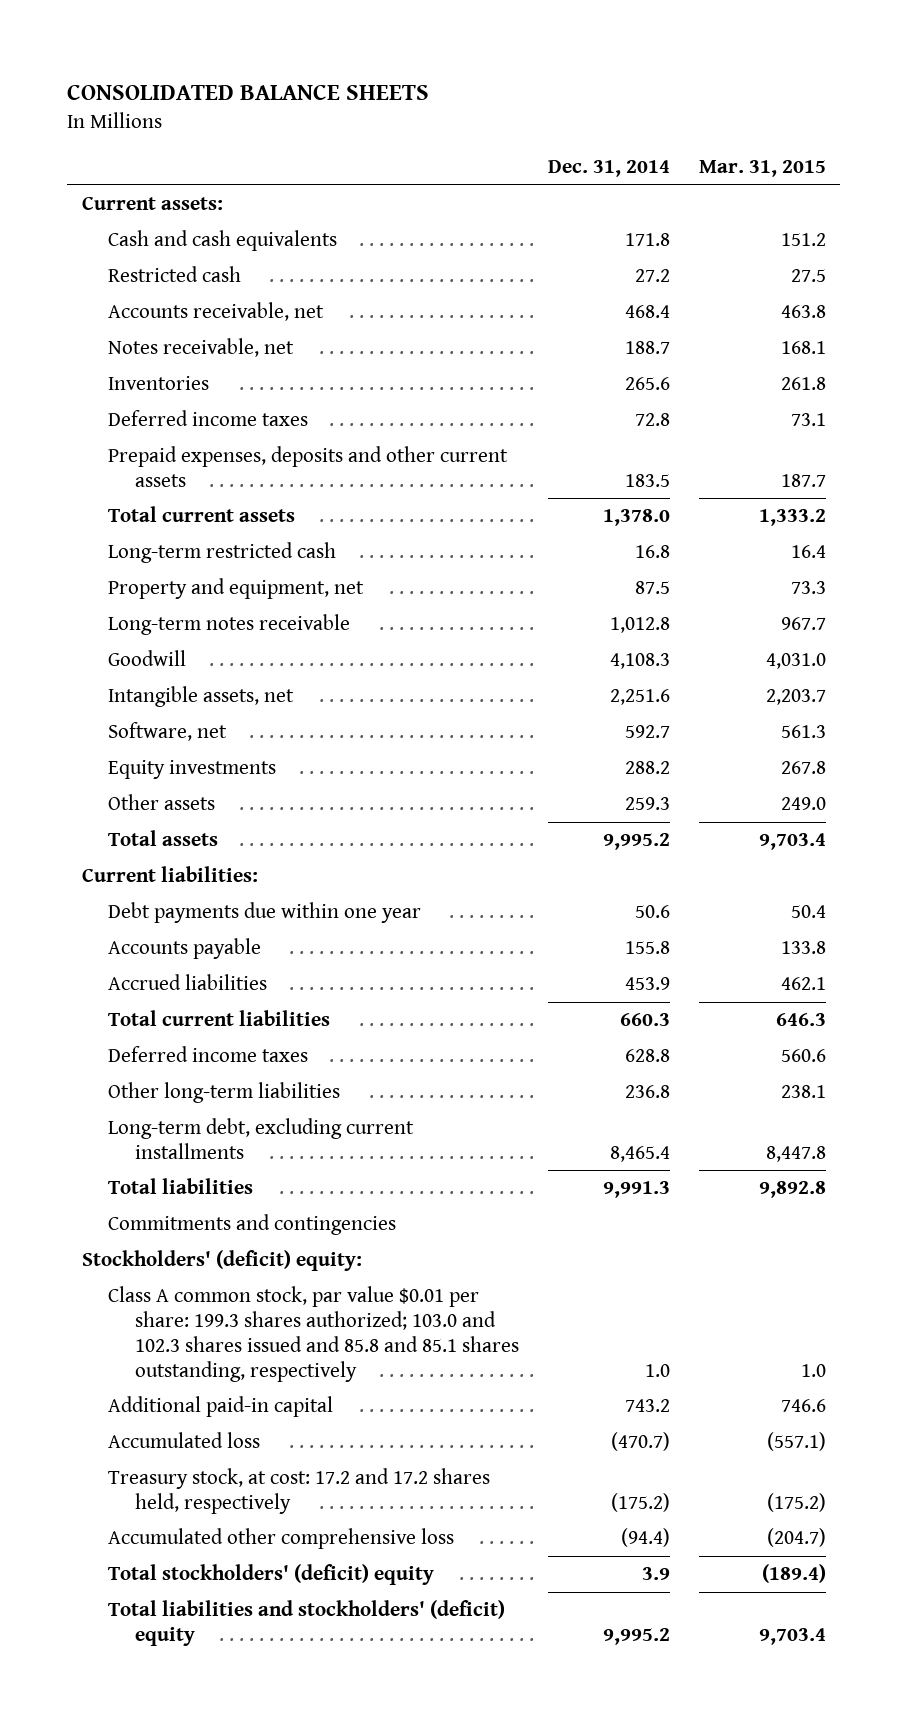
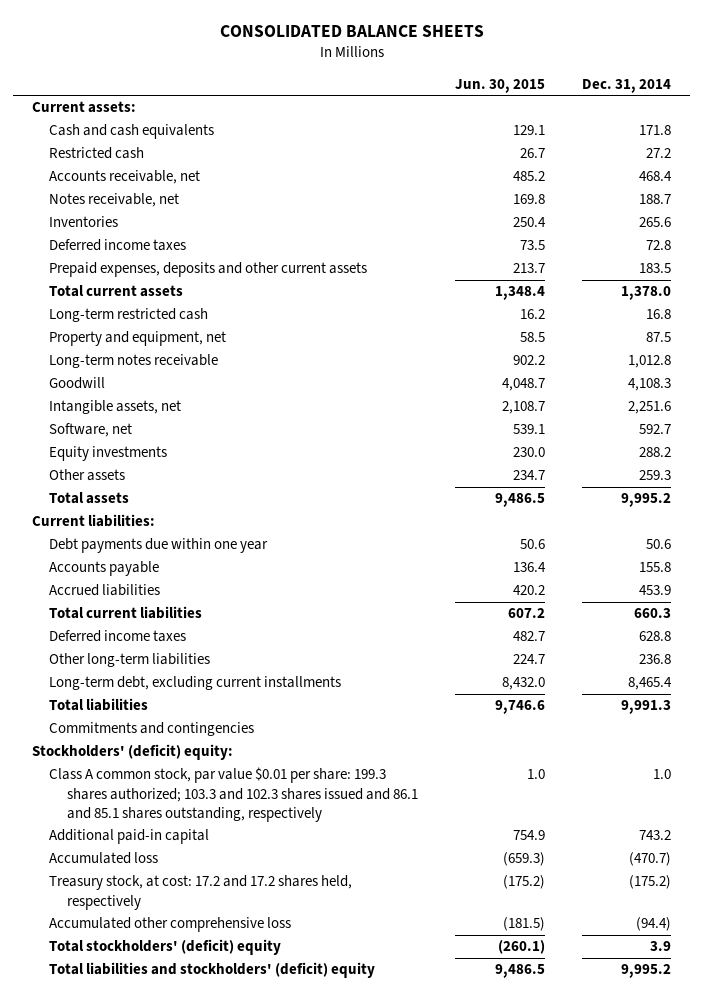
[698,160,826,178] Mar. 31, 2015 -> none
none -> [455,78,546,93] Jun. 30, 2015
[108,1286,520,1382] Class A common stock, par value $0.01 per share: 199.3 shares authorized; 103.0 and 102.3 shares issued and 85.8 and 85.1 shares outstanding, respectively -> [49,767,419,822] Class A common stock, par value $0.01 per share: 199.3 shares authorized; 103.3 and 102.3 shares issued and 86.1 and 85.1 shares outstanding, respectively

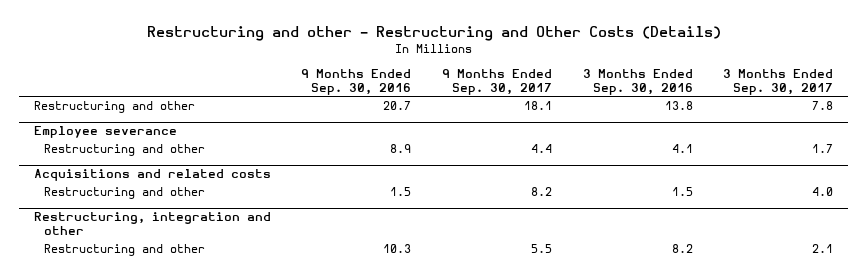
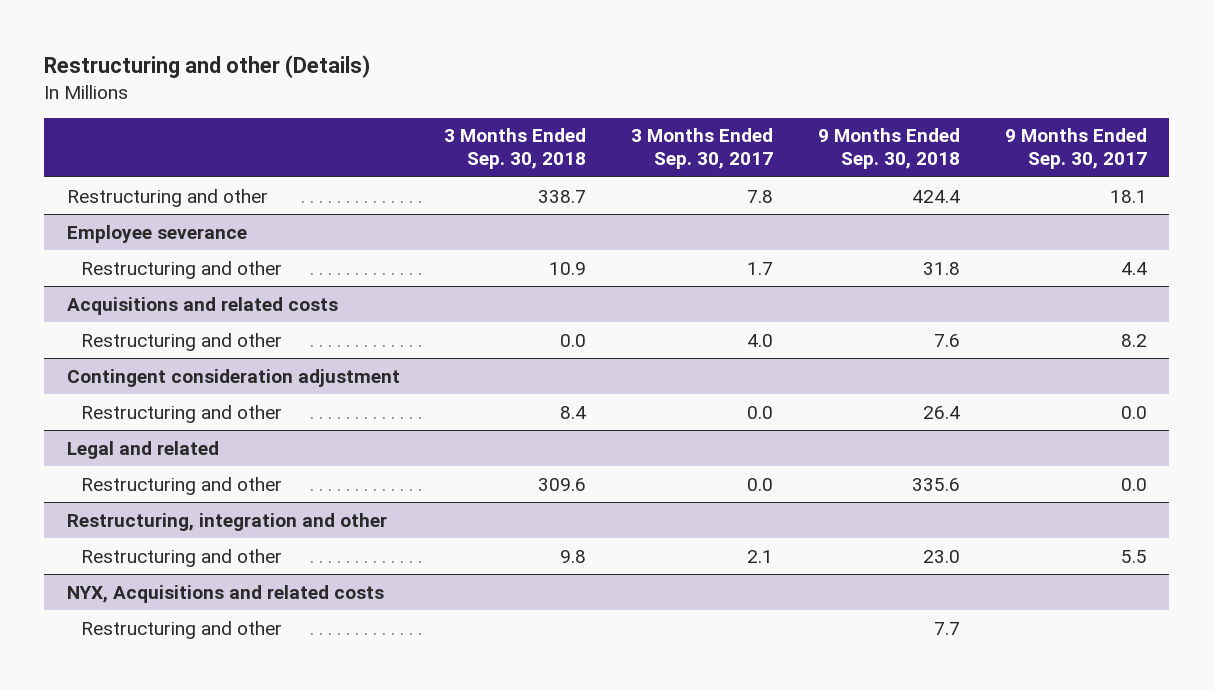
[146,25,721,41] Restructuring and other - Restructuring and Other Costs (Details) -> [44,55,371,79] Restructuring and other (Details)
[301,68,412,95] 9 Months Ended Sep. 30, 2016 -> none
[582,68,693,95] 3 Months Ended Sep. 30, 2016 -> none
none -> [444,128,587,170] 3 Months Ended Sep. 30, 2018
none -> [817,128,960,170] 9 Months Ended Sep. 30, 2018
none -> [66,368,400,387] Contingent consideration adjustment
none -> [80,404,282,423] Restructuring and other
none -> [66,440,219,459] Legal and related
none -> [80,476,282,495] Restructuring and other
none -> [66,584,384,603] NYX, Acquisitions and related costs
none -> [80,620,282,639] Restructuring and other

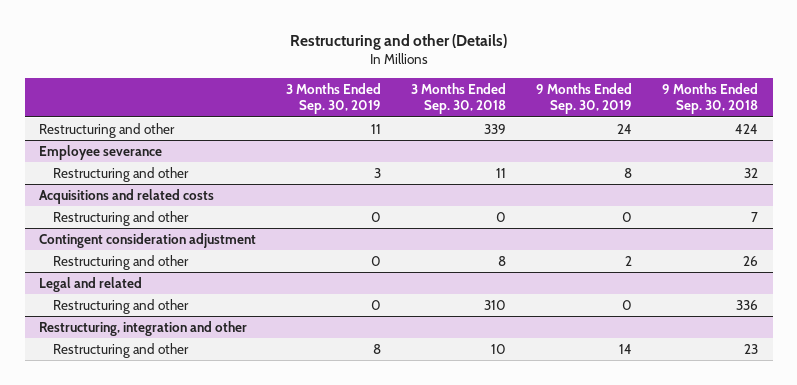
[631,128,774,170] 3 Months Ended Sep. 30, 2017 -> none
[1004,128,1147,170] 9 Months Ended Sep. 30, 2017 -> none
none -> [286,82,382,115] 3 Months Ended Sep. 30, 2019
none -> [535,82,632,115] 9 Months Ended Sep. 30, 2019
[538,189,587,203] 338.7 -> [484,123,507,134] 339
[911,189,960,203] 424.4 -> [734,123,758,134] 424
[549,261,587,275] 10.9 -> [496,167,507,178] 11
[922,261,960,275] 31.8 -> [743,167,758,178] 32
[560,333,587,347] 0.0 -> [496,211,507,222] 0
[933,333,960,347] 7.6 -> [750,211,758,222] 7
[560,405,587,419] 8.4 -> [498,255,507,266] 8
[922,405,960,419] 26.4 -> [742,255,758,266] 26
[538,477,587,491] 309.6 -> [484,299,507,310] 310
[911,477,960,491] 335.6 -> [735,299,758,310] 336
[66,584,384,603] NYX, Acquisitions and related costs -> none
[80,620,282,639] Restructuring and other -> none
[560,549,587,563] 9.8 -> [491,343,507,354] 10
[922,549,960,563] 23.0 -> [743,343,758,354] 23

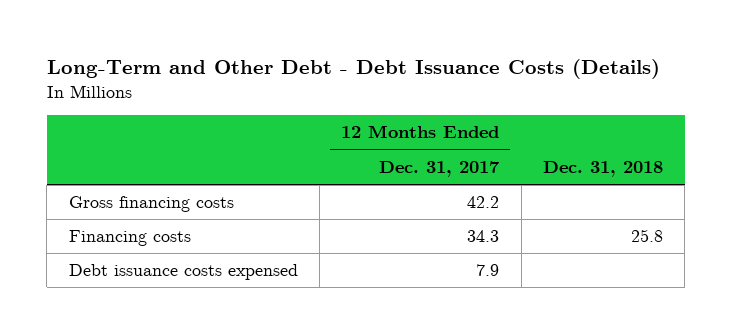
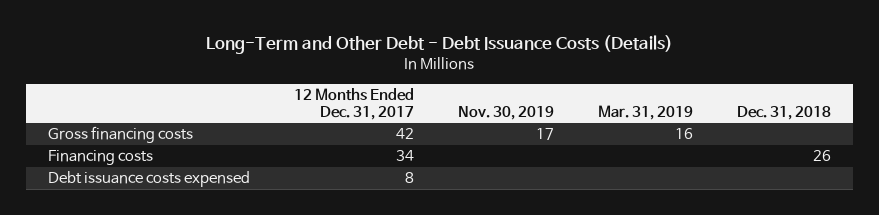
none -> [457,105,554,120] Nov. 30, 2019
none -> [597,104,693,120] Mar. 31, 2019
[467,196,500,209] 42.2 -> [395,128,414,140] 42
[467,230,500,243] 34.3 -> [395,150,414,162] 34
[630,229,663,243] 25.8 -> [812,150,831,162] 26
[476,264,500,277] 7.9 -> [404,172,414,184] 8

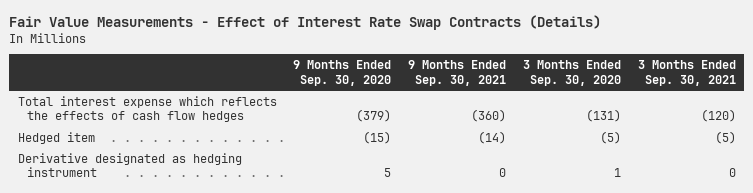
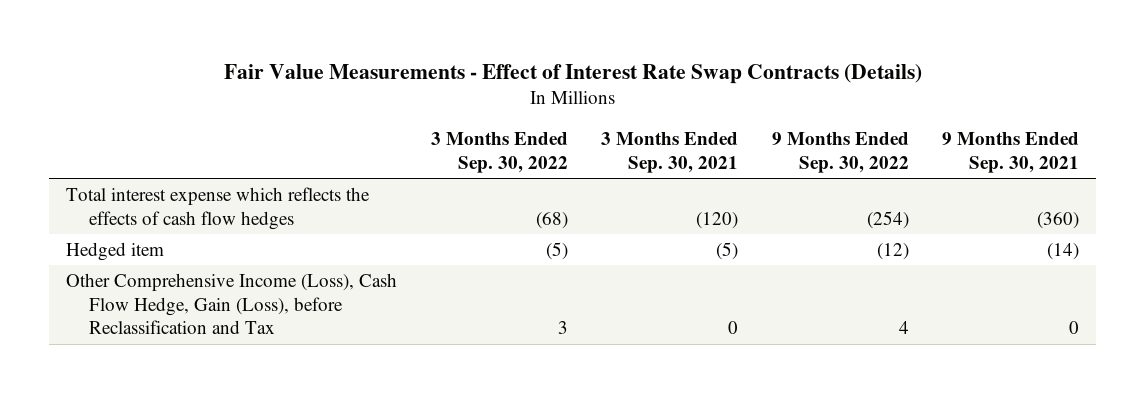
[293,60,392,86] 9 Months Ended Sep. 30, 2020 -> none
[522,60,621,86] 3 Months Ended Sep. 30, 2020 -> none
none -> [430,132,568,173] 3 Months Ended Sep. 30, 2022
none -> [771,132,909,173] 9 Months Ended Sep. 30, 2022
[17,152,242,178] Derivative designated as hedging instrument -> [66,272,398,335] Other Comprehensive Income (Loss), Cash Flow Hedge, Gain (Loss), before Reclassification and Tax

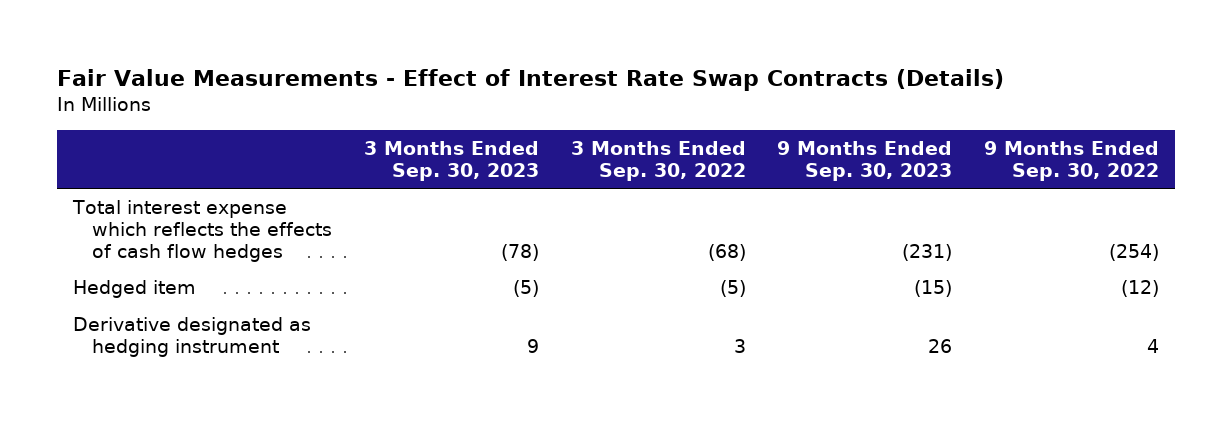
[601,132,739,173] 3 Months Ended Sep. 30, 2021 -> none
[942,132,1080,173] 9 Months Ended Sep. 30, 2021 -> none
none -> [363,140,539,181] 3 Months Ended Sep. 30, 2023
none -> [777,140,953,181] 9 Months Ended Sep. 30, 2023
[66,272,398,335] Other Comprehensive Income (Loss), Cash Flow Hedge, Gain (Loss), before Reclassification and Tax -> [72,317,311,358] Derivative designated as hedging instrument

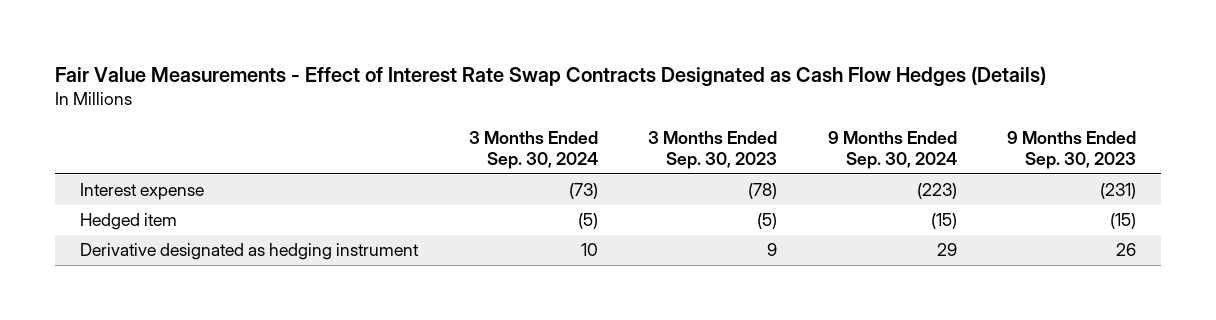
[56,68,1004,91] Fair Value Measurements - Effect of Interest Rate Swap Contracts (Details) -> [55,65,1047,86] Fair Value Measurements - Effect of Interest Rate Swap Contracts Designated as Cash Flow Hedges (Details)
[570,140,746,181] 3 Months Ended Sep. 30, 2022 -> none
[984,140,1160,181] 9 Months Ended Sep. 30, 2022 -> none
none -> [468,130,598,169] 3 Months Ended Sep. 30, 2024
none -> [827,130,957,169] 9 Months Ended Sep. 30, 2024
[71,200,333,263] Total interest expense which reflects the effects of cash flow hedges -> [80,183,205,201] Interest expense

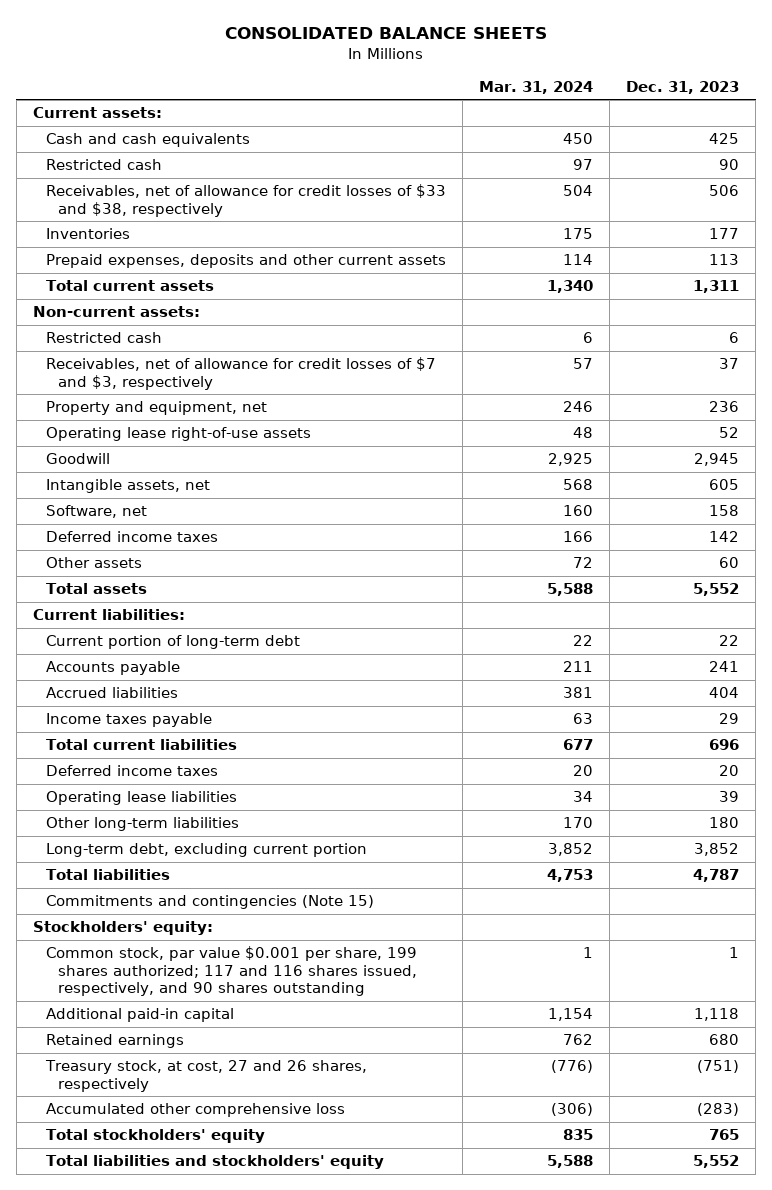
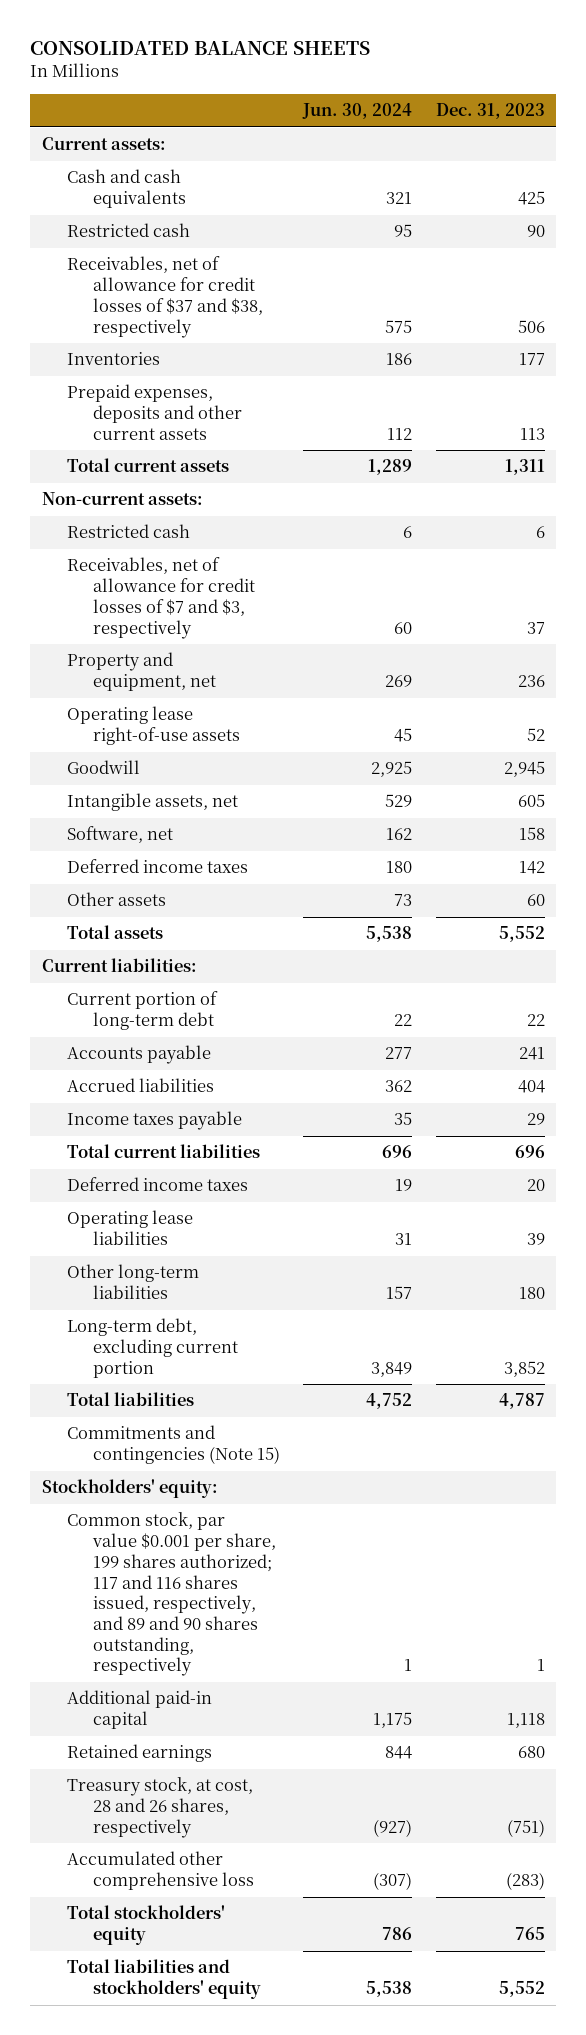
[479,80,594,94] Mar. 31, 2024 -> none
none -> [302,103,413,120] Jun. 30, 2024
[45,184,446,217] Receivables, net of allowance for credit losses of $33 and $38, respectively -> [67,256,264,338] Receivables, net of allowance for credit losses of $37 and $38, respectively
[45,946,418,997] Common stock, par value $0.001 per share, 199 shares authorized; 117 and 116 shares issued, respectively, and 90 shares outstanding -> [67,1512,277,1677] Common stock, par value $0.001 per share, 199 shares authorized; 117 and 116 shares issued, respectively, and 89 and 90 shares outstanding, respectively
[44,1060,367,1092] Treasury stock, at cost, 27 and 26 shares, respectively -> [67,1777,254,1838] Treasury stock, at cost, 28 and 26 shares, respectively

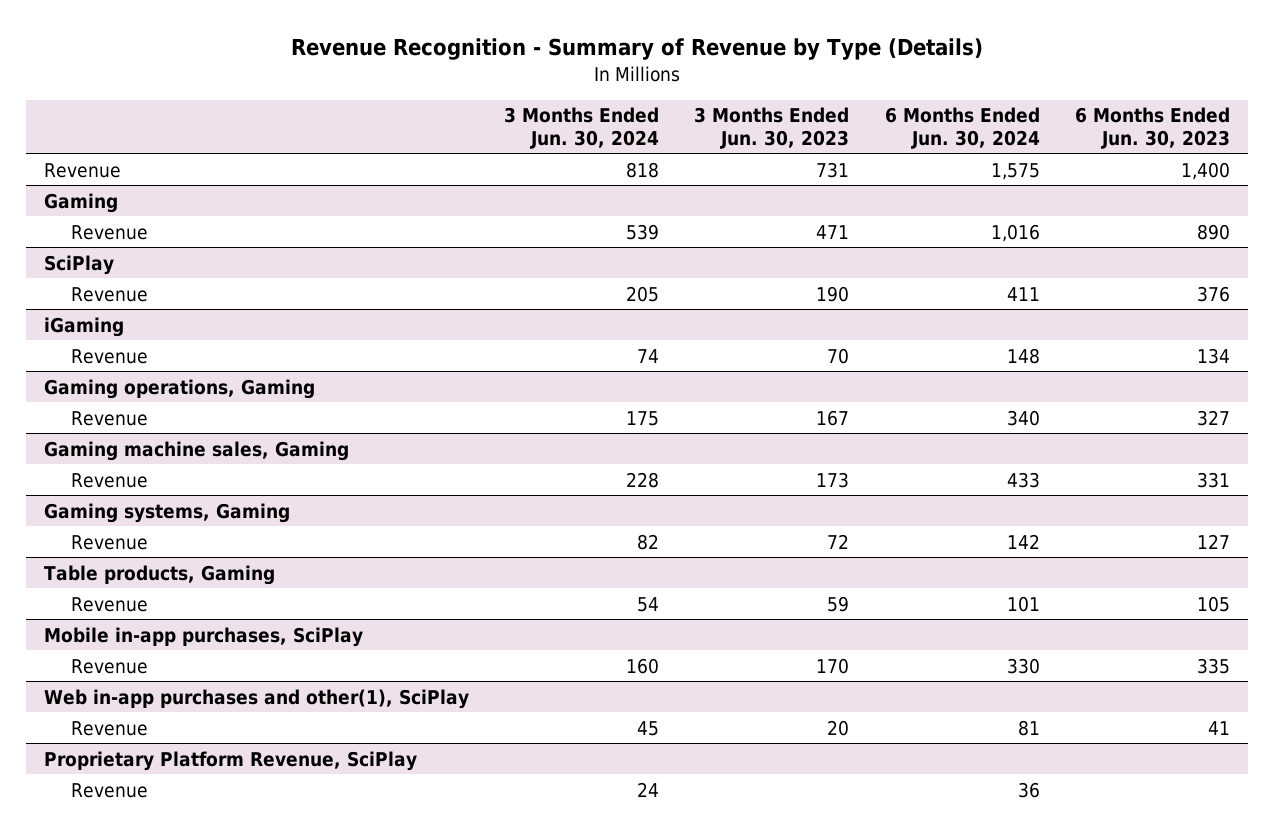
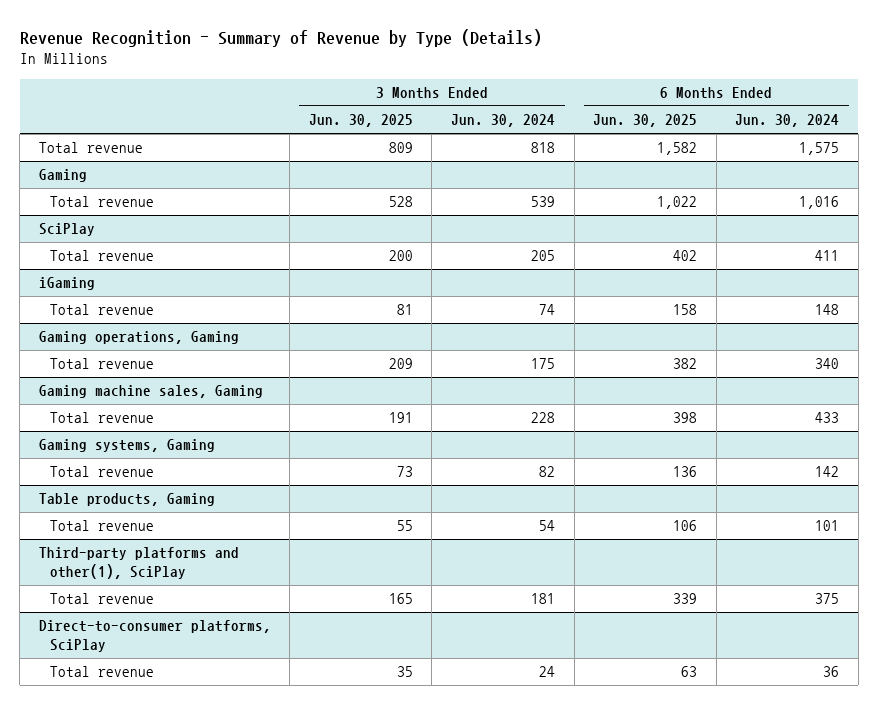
[694,107,850,149] 3 Months Ended Jun. 30, 2023 -> none
[1074,107,1230,149] 6 Months Ended Jun. 30, 2023 -> none
none -> [308,114,413,128] Jun. 30, 2025
none -> [593,114,698,128] Jun. 30, 2025
[43,162,121,178] Revenue -> [38,142,143,154] Total revenue
[71,224,149,240] Revenue -> [50,196,155,208] Total revenue
[71,286,149,302] Revenue -> [50,250,155,262] Total revenue
[71,348,149,364] Revenue -> [50,304,155,316] Total revenue
[71,410,149,426] Revenue -> [50,358,155,370] Total revenue
[71,472,149,488] Revenue -> [50,412,155,424] Total revenue
[71,534,149,550] Revenue -> [50,466,155,478] Total revenue
[43,626,363,647] Mobile in-app purchases, SciPlay -> none
[43,688,469,709] Web in-app purchases and other(1), SciPlay -> none
[43,750,417,771] Proprietary Platform Revenue, SciPlay -> none
[71,782,149,798] Revenue -> none
[71,596,149,612] Revenue -> [50,520,155,532] Total revenue
none -> [38,547,239,580] Third-party platforms and other(1), SciPlay
[71,658,149,674] Revenue -> [50,593,155,605] Total revenue
[625,657,659,674] 160 -> [531,593,556,605] 181
[1006,657,1040,674] 330 -> [815,593,840,605] 375
none -> [38,620,271,653] Direct-to-consumer platforms, SciPlay
[71,720,149,736] Revenue -> [50,666,155,678] Total revenue
[636,720,659,736] 45 -> [539,666,556,678] 24
[1017,719,1040,736] 81 -> [823,666,840,678] 36

